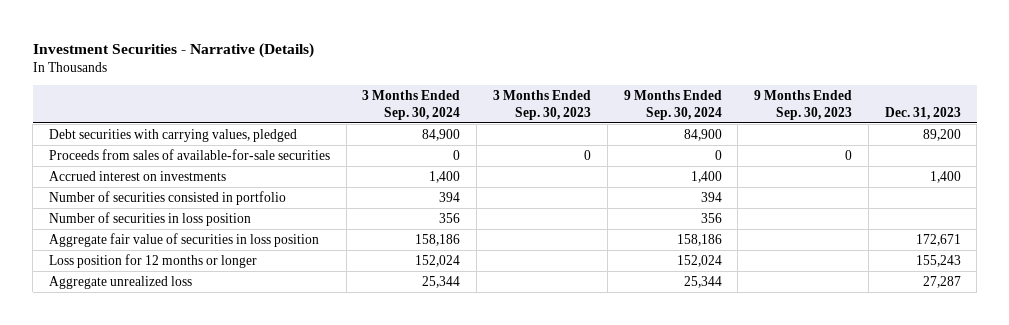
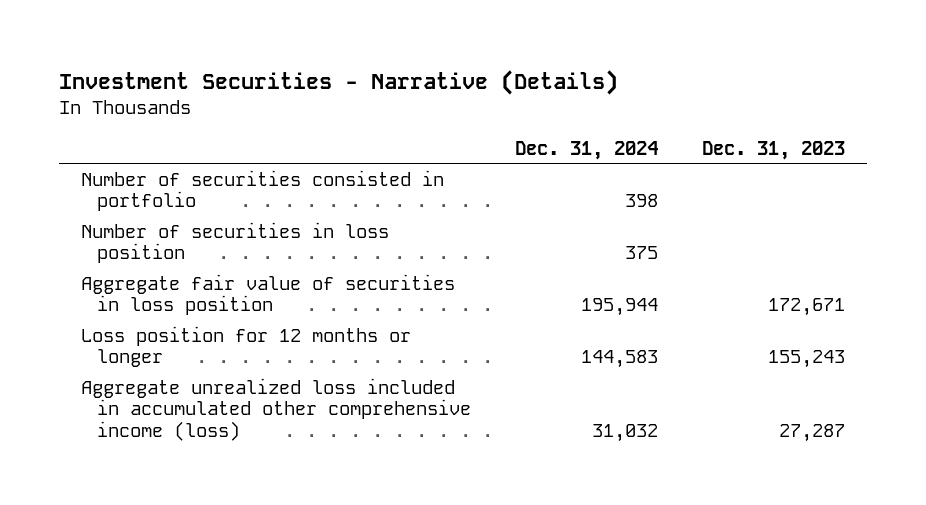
[362,89,461,120] 3 Months Ended Sep. 30, 2024 -> none
[492,89,591,120] 3 Months Ended Sep. 30, 2023 -> none
[623,89,722,120] 9 Months Ended Sep. 30, 2024 -> none
[754,89,853,120] 9 Months Ended Sep. 30, 2023 -> none
none -> [514,140,658,160] Dec. 31, 2024
[48,128,297,142] Debt securities with carrying values, pledged -> none
[48,148,330,160] Proceeds from sales of available-for-sale securities -> none
[48,170,226,181] Accrued interest on investments -> none
[48,275,192,289] Aggregate unrealized loss -> [81,377,471,442] Aggregate unrealized loss included in accumulated other comprehensive income (loss)

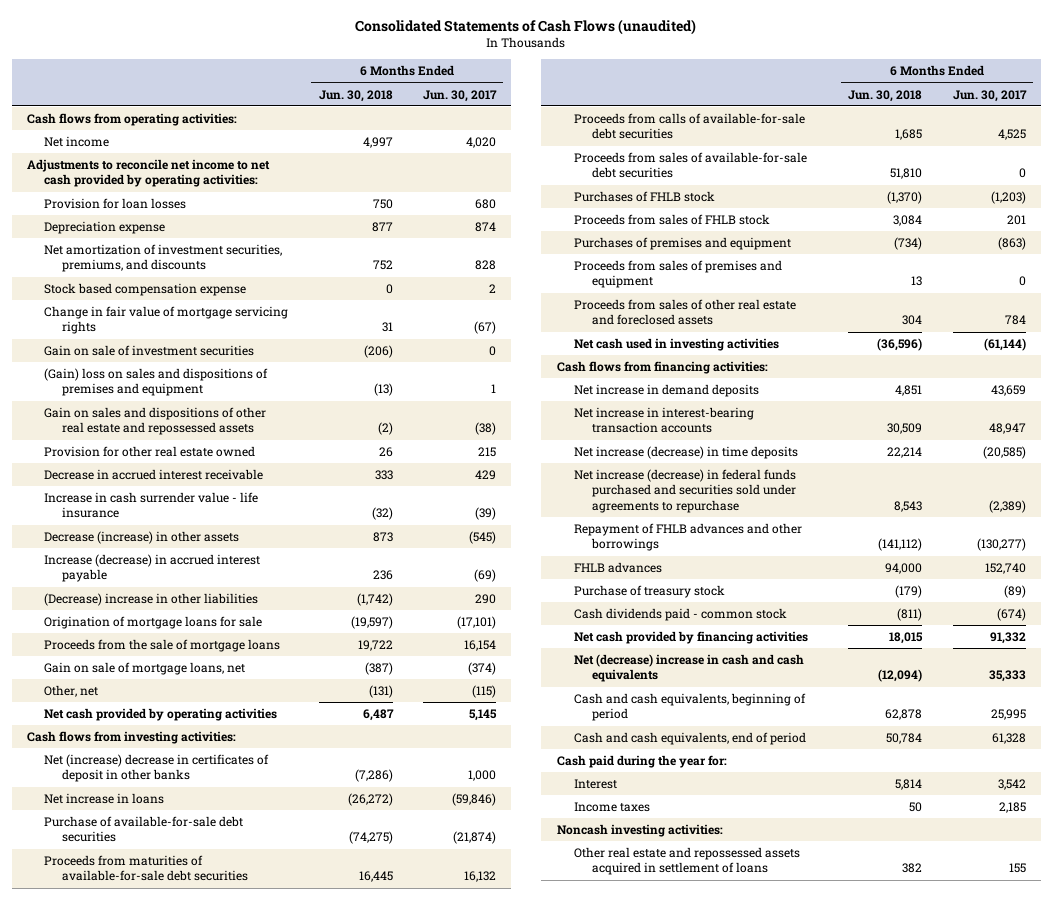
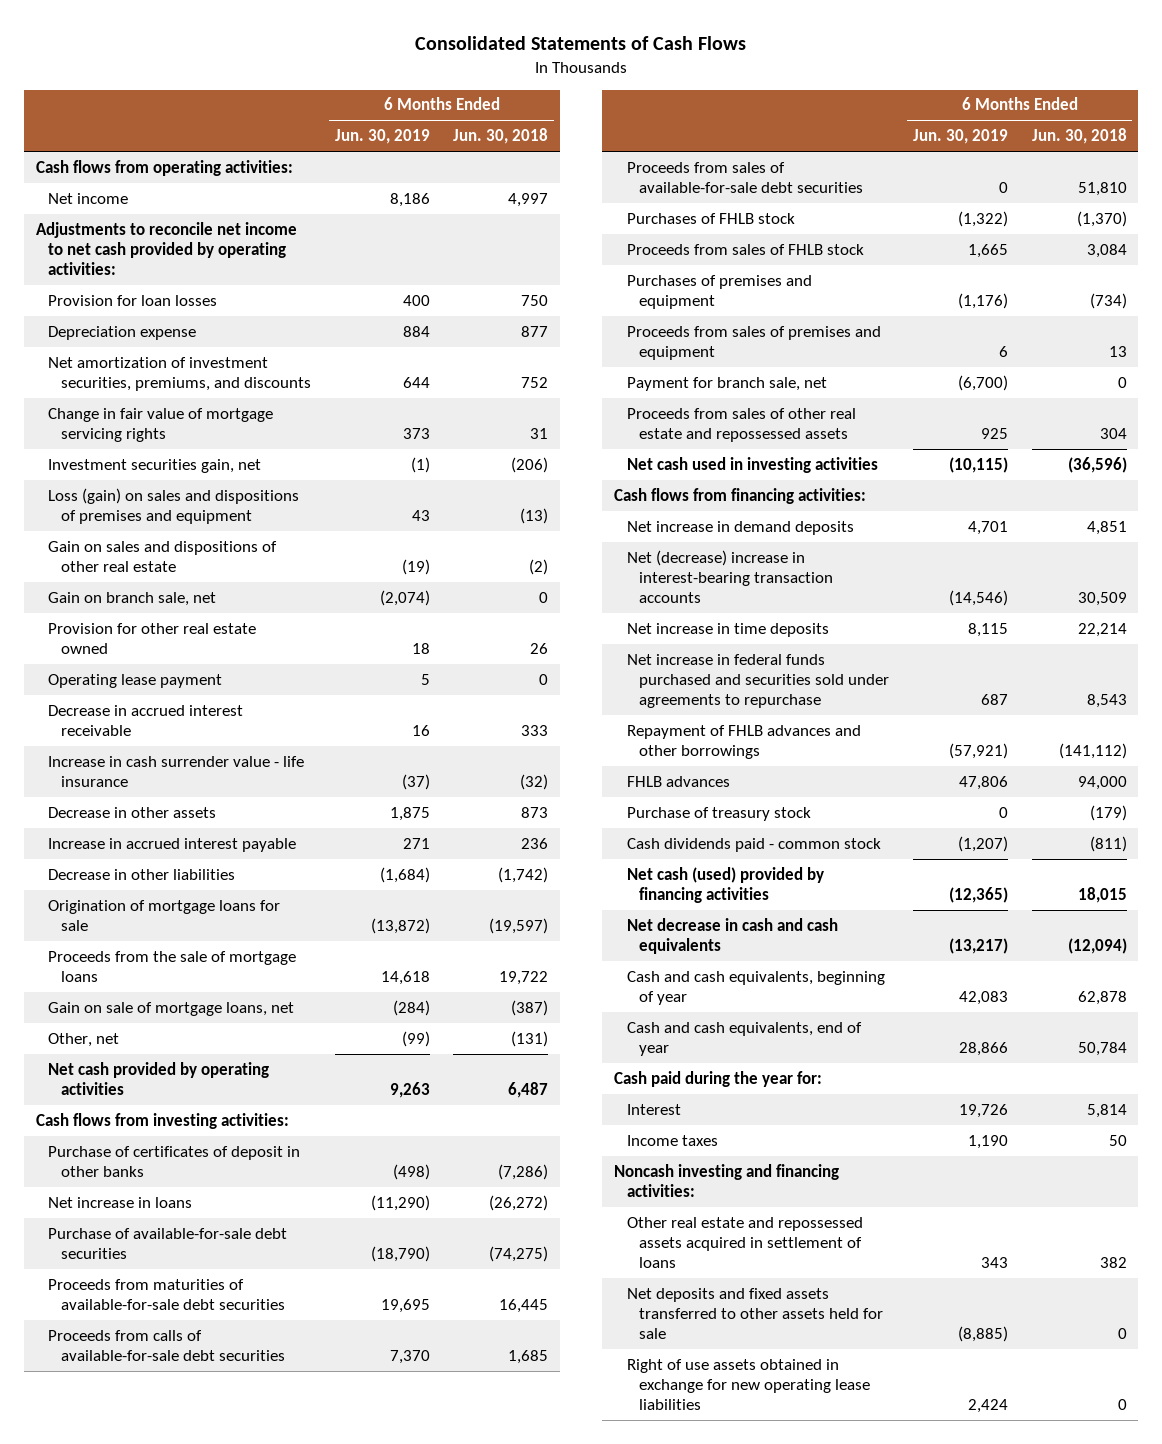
[355,18,697,35] Consolidated Statements of Cash Flows (unaudited) -> [415,35,747,50] Consolidated Statements of Cash Flows
[422,89,497,102] Jun. 30, 2017 -> none
none -> [334,129,430,145] Jun. 30, 2019
[44,283,247,297] Stock based compensation expense -> none
[44,345,255,357] Gain on sale of investment securities -> [48,458,262,473] Investment securities gain, net
[44,368,269,397] (Gain) loss on sales and dispositions of premises and equipment -> [48,487,300,524] Loss (gain) on sales and dispositions of premises and equipment
[44,407,267,436] Gain on sales and dispositions of other real estate and repossessed assets -> [48,540,278,572] Gain on sales and dispositions of other real estate
none -> [48,591,217,606] Gain on branch sale, net
none -> [48,673,223,688] Operating lease payment
[44,531,240,545] Decrease (increase) in other assets -> [48,806,217,818] Decrease in other assets
[44,554,261,583] Increase (decrease) in accrued interest payable -> [48,837,297,852] Increase in accrued interest payable
[44,593,259,607] (Decrease) increase in other liabilities -> [48,868,236,880] Decrease in other liabilities
[44,754,270,783] Net (increase) decrease in certificates of deposit in other banks -> [48,1145,301,1177] Purchase of certificates of deposit in other banks
none -> [626,376,827,391] Payment for branch sale, net
[574,299,797,326] Proceeds from sales of other real estate and foreclosed assets -> [626,407,856,442] Proceeds from sales of other real estate and repossessed assets
[574,407,755,434] Net increase in interest-bearing transaction accounts -> [626,549,834,603] Net (decrease) increase in interest-bearing transaction accounts
[574,446,799,460] Net increase (decrease) in time deposits -> [626,622,829,637] Net increase in time deposits
[574,469,797,513] Net increase (decrease) in federal funds purchased and securities sold under agreements to repurchase -> [626,653,890,708] Net increase in federal funds purchased and securities sold under agreements to repurchase
[574,631,809,645] Net cash provided by financing activities -> [626,866,824,903] Net cash (used) provided by financing activities
[574,654,805,683] Net (decrease) increase in cash and cash equivalents -> [626,917,838,954] Net decrease in cash and cash equivalents
[574,693,807,722] Cash and cash equivalents, beginning of period -> [626,970,885,1005] Cash and cash equivalents, beginning of year
[574,732,807,746] Cash and cash equivalents, end of period -> [626,1021,862,1056] Cash and cash equivalents, end of year
[556,824,723,838] Noncash investing activities: -> [613,1163,839,1197] Noncash investing and financing activities:
none -> [626,1287,884,1339] Net deposits and fixed assets transferred to other assets held for sale
none -> [626,1358,871,1410] Right of use assets obtained in exchange for new operating lease liabilities

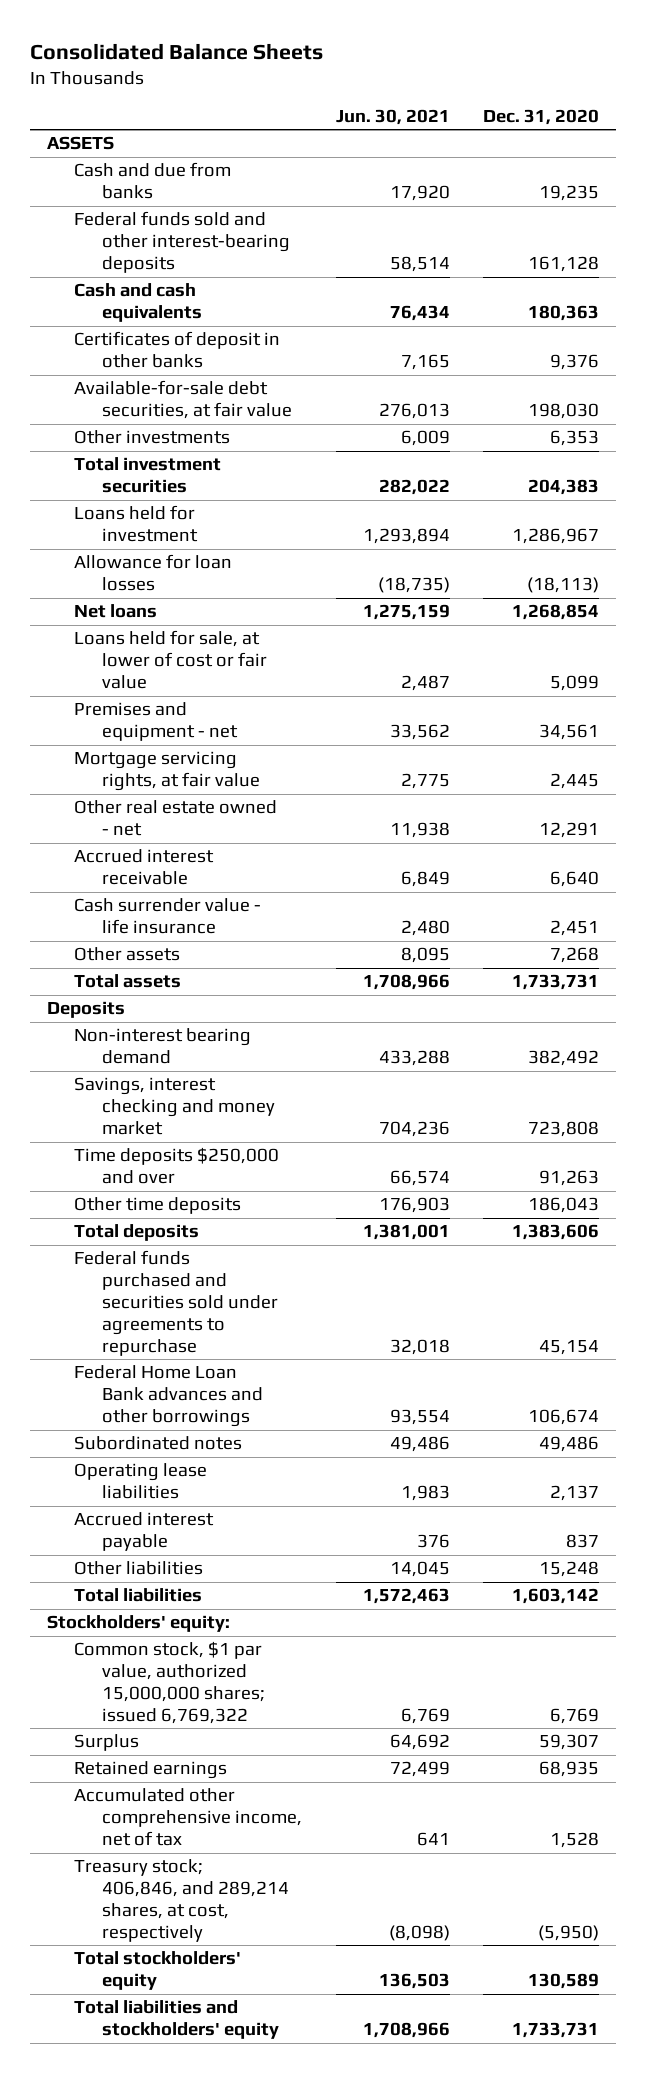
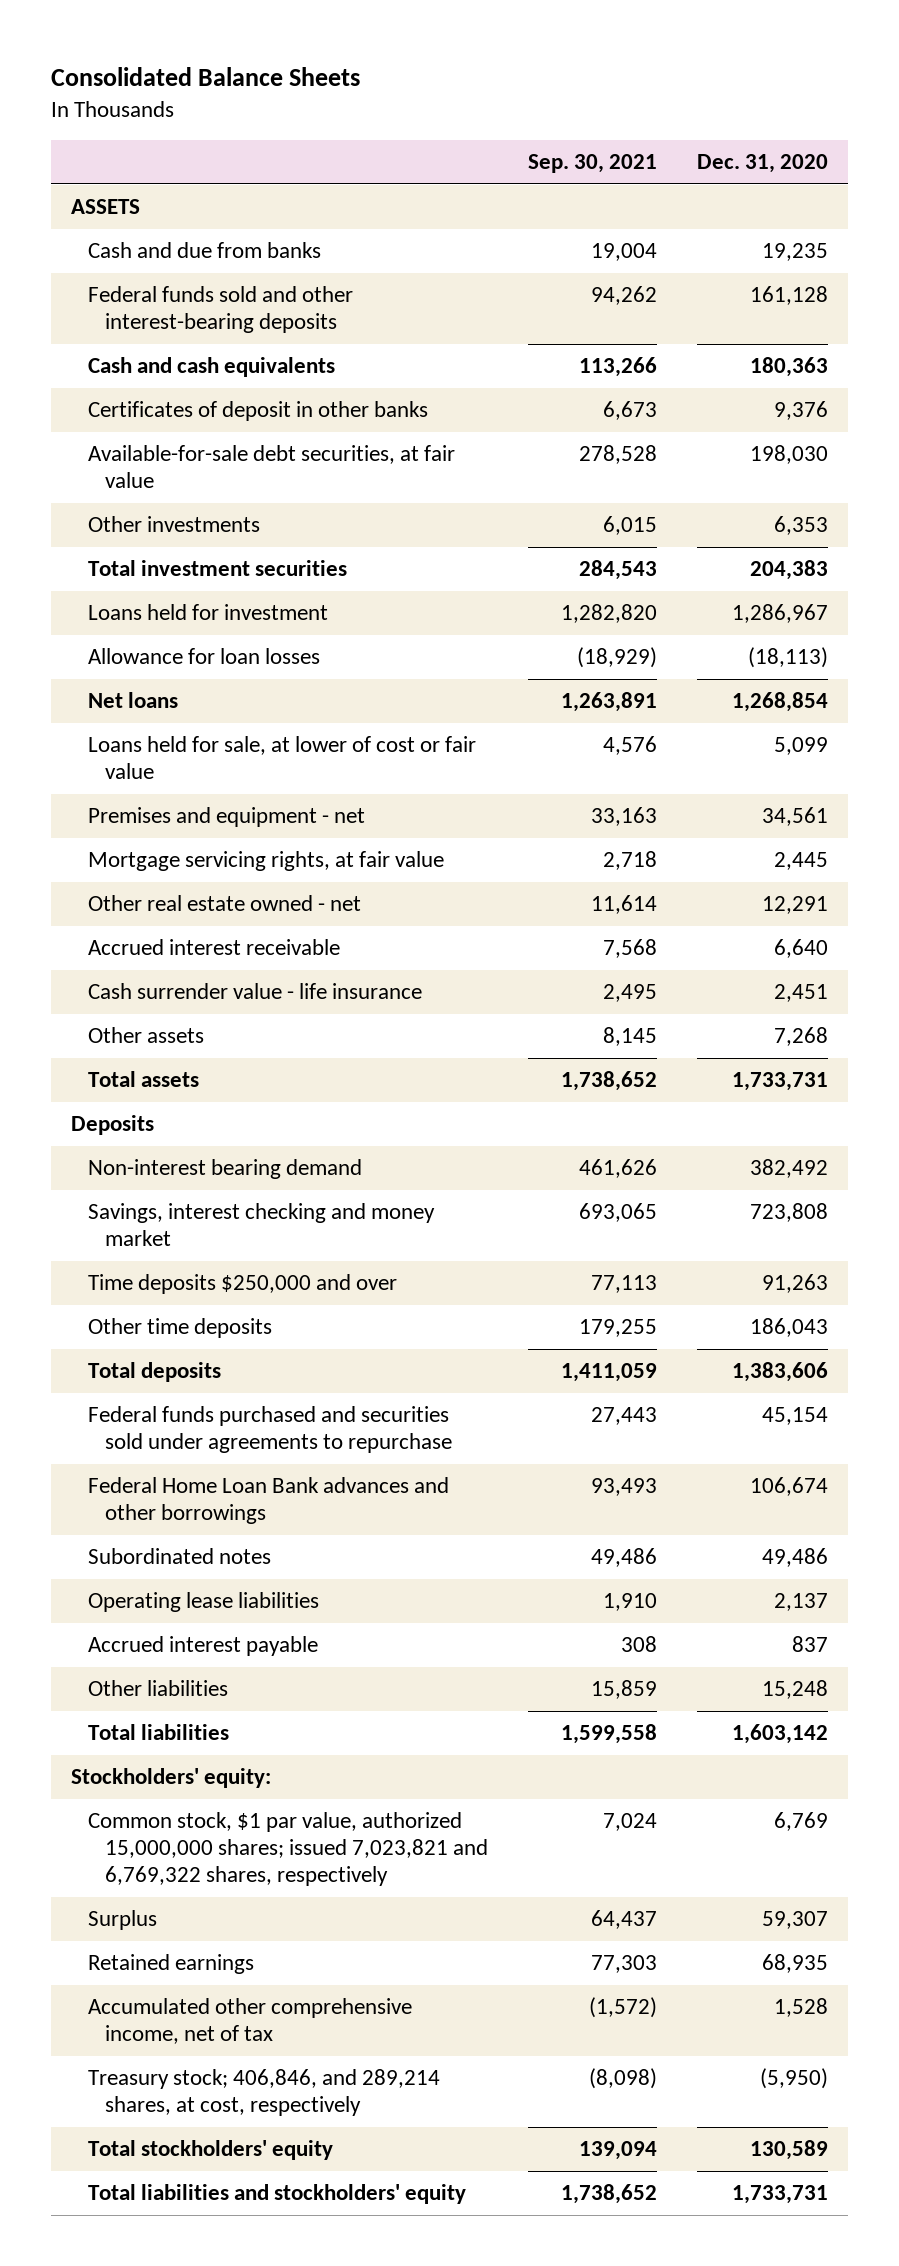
[335,109,450,126] Jun. 30, 2021 -> none
none -> [528,154,658,174] Sep. 30, 2021
[74,1641,266,1725] Common stock, $1 par value, authorized 15,000,000 shares; issued 6,769,322 -> [88,1812,489,1887] Common stock, $1 par value, authorized 15,000,000 shares; issued 7,023,821 and 6,769,322 shares, respectively

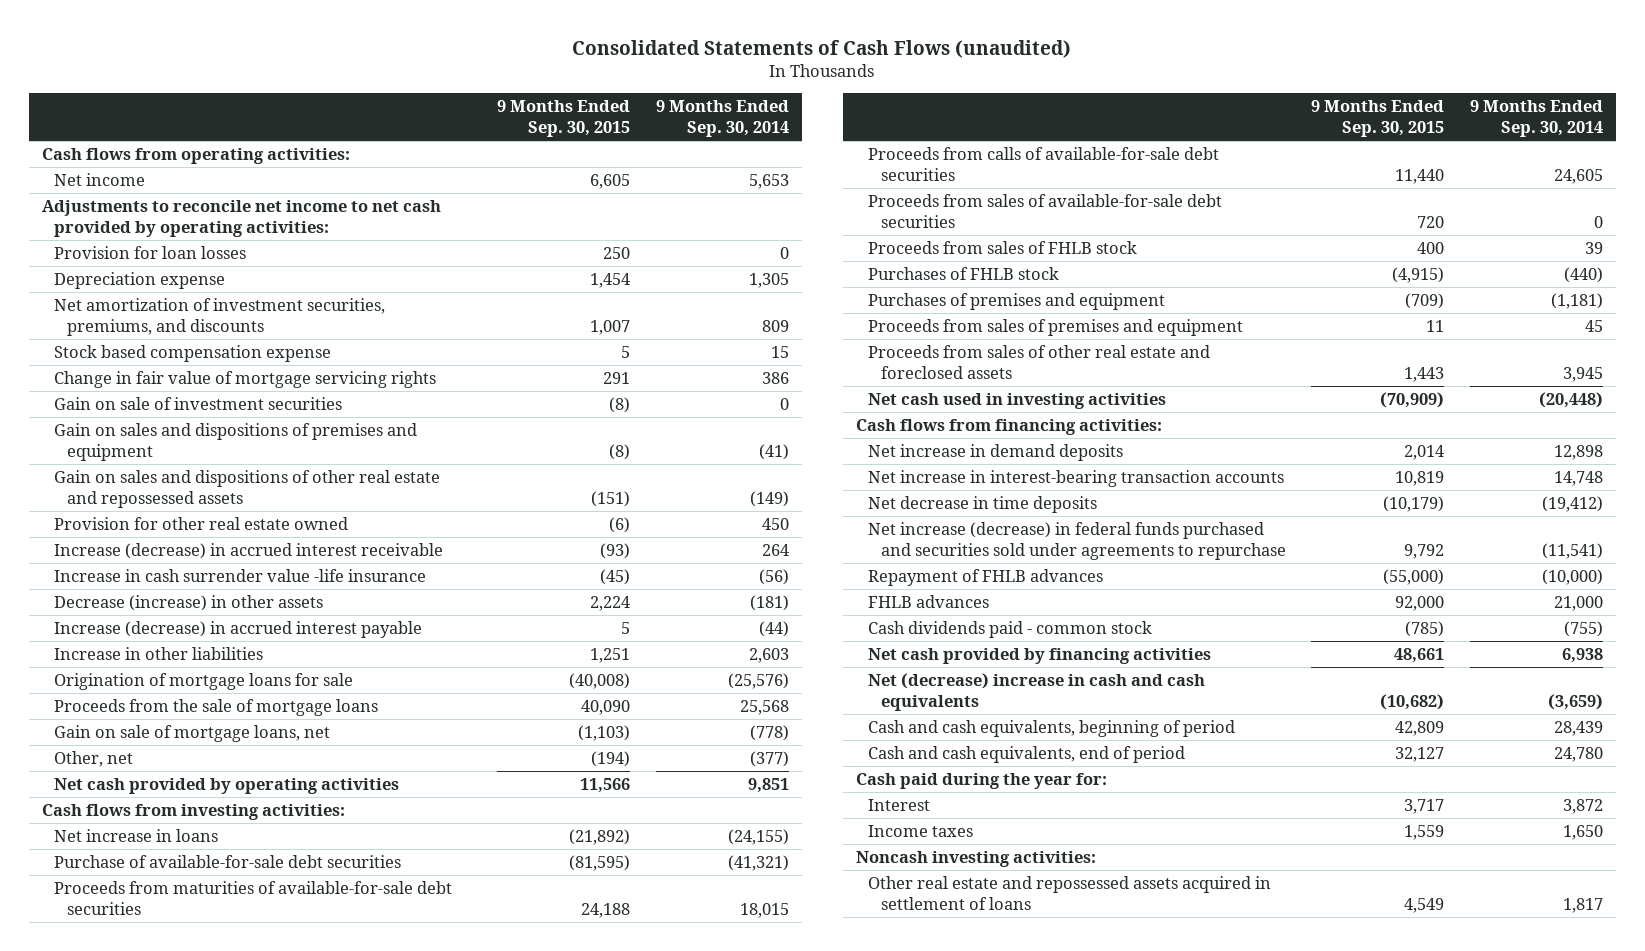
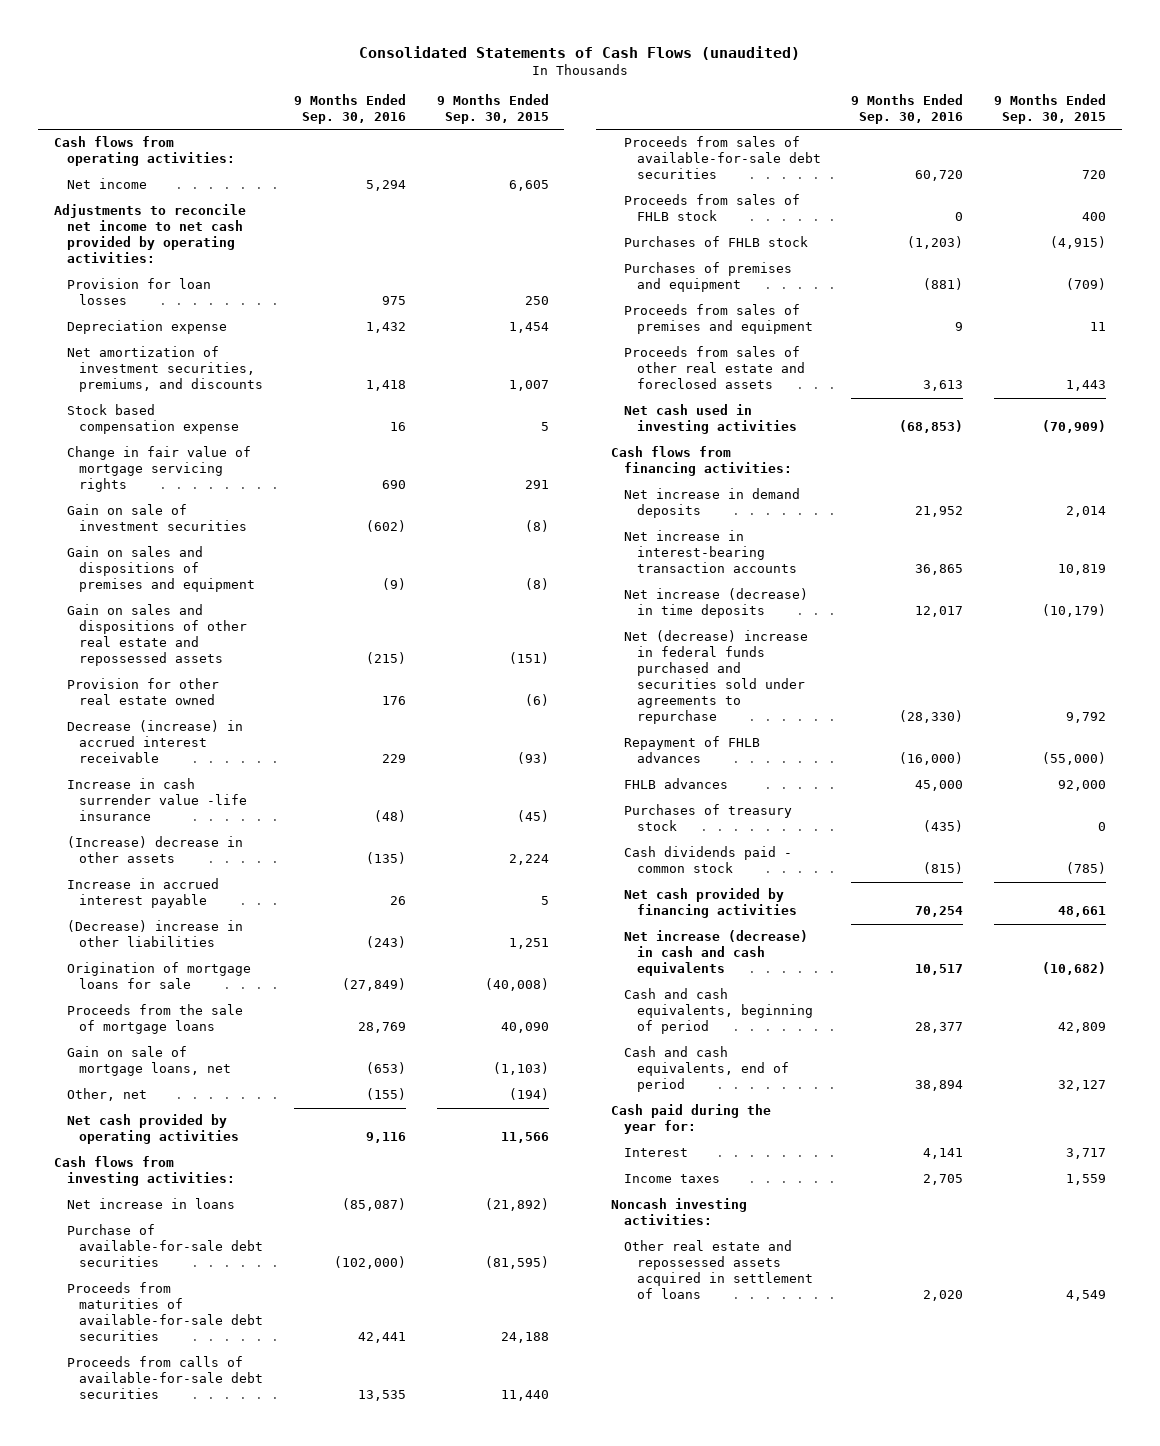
[656,100,790,137] 9 Months Ended Sep. 30, 2014 -> none
none -> [294,93,407,124] 9 Months Ended Sep. 30, 2016
[54,542,444,559] Increase (decrease) in accrued interest receivable -> [66,720,243,764] Decrease (increase) in accrued interest receivable
[54,594,324,611] Decrease (increase) in other assets -> [66,836,243,864] (Increase) decrease in other assets
[54,620,423,638] Increase (decrease) in accrued interest payable -> [66,878,219,909] Increase in accrued interest payable
[54,646,264,660] Increase in other liabilities -> [66,920,243,948] (Decrease) increase in other liabilities
[868,495,1098,513] Net decrease in time deposits -> [623,588,808,619] Net increase (decrease) in time deposits
[868,521,1286,560] Net increase (decrease) in federal funds purchased and securities sold under agreements to repurchase -> [623,630,808,725] Net (decrease) increase in federal funds purchased and securities sold under agreements to repurchase
none -> [623,804,792,832] Purchases of treasury stock
[868,672,1206,711] Net (decrease) increase in cash and cash equivalents -> [623,930,808,977] Net increase (decrease) in cash and cash equivalents

